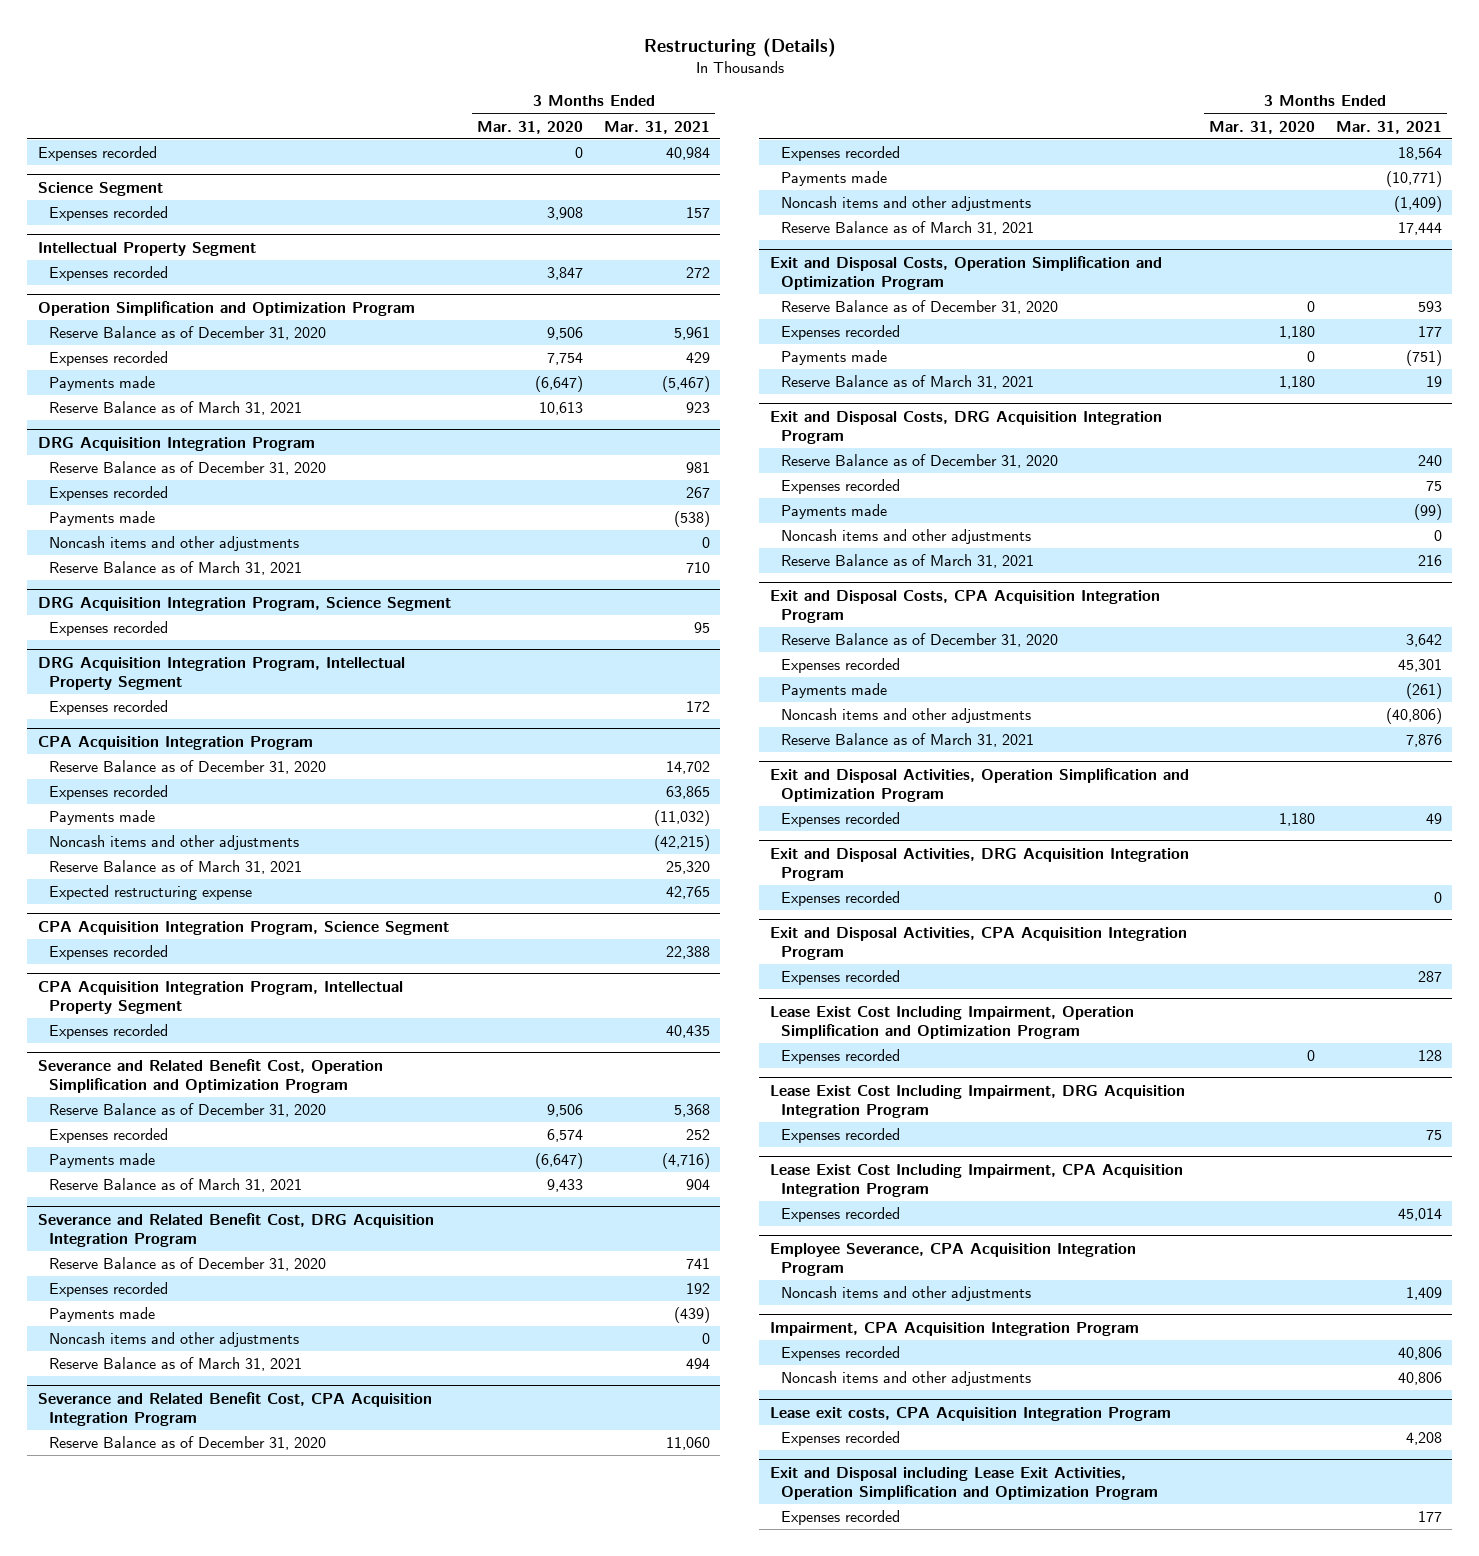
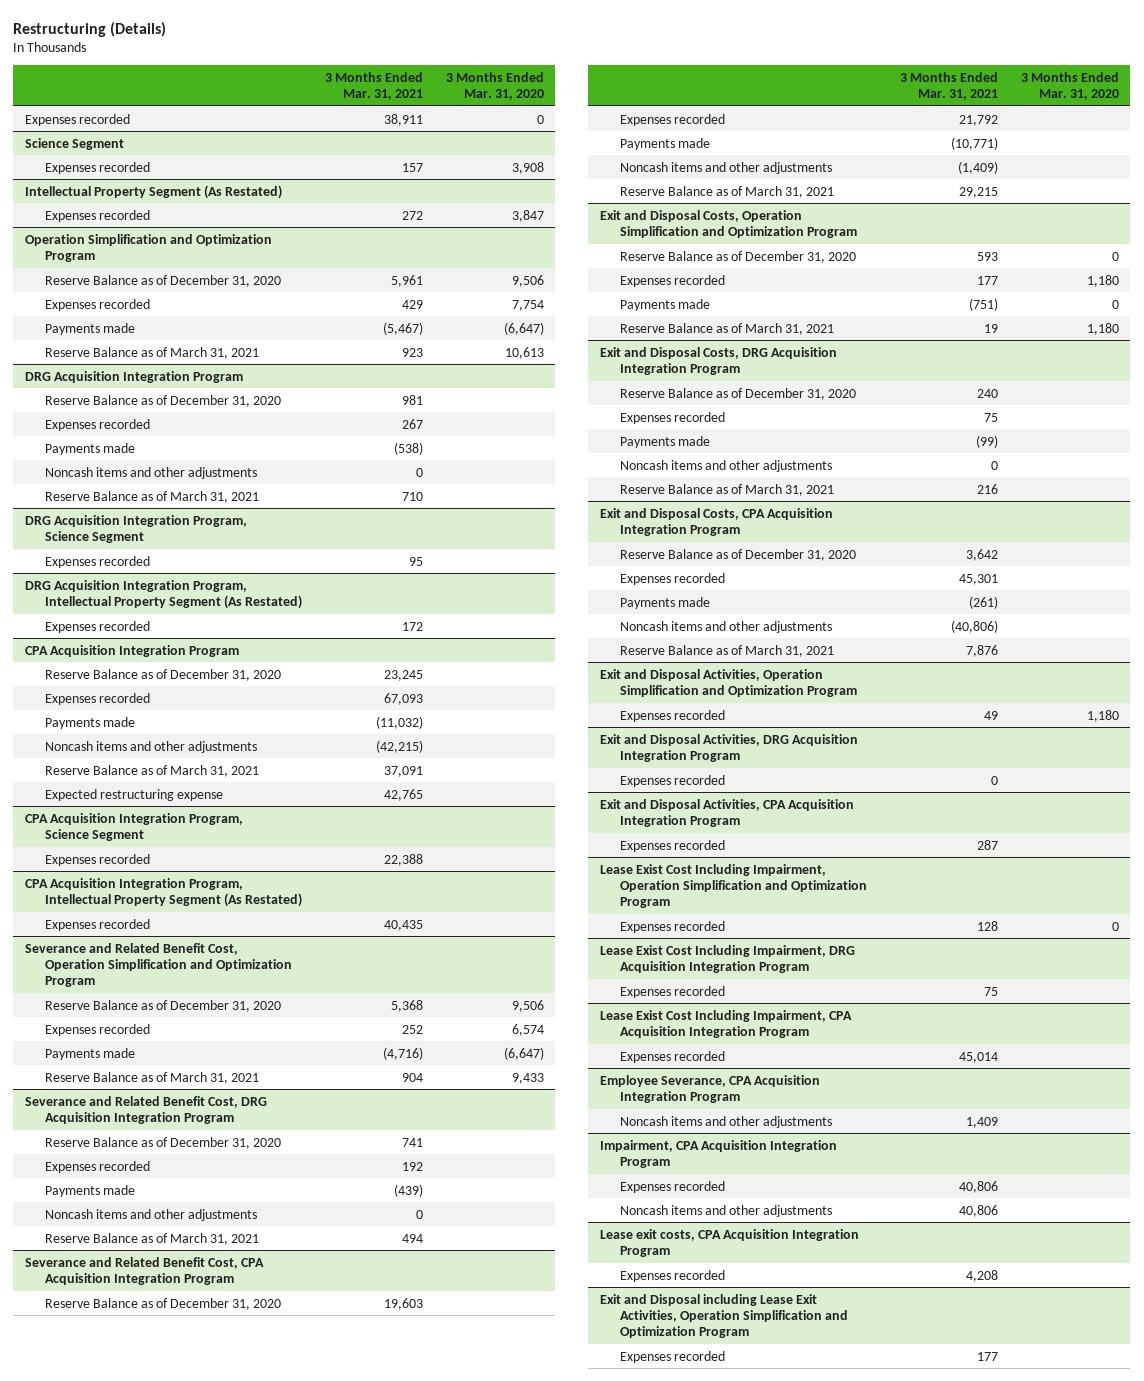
[665,147,710,161] 40,984 -> [383,113,423,126] 38,911
[37,241,256,256] Intellectual Property Segment -> [24,184,282,199] Intellectual Property Segment (As Restated)
[37,656,405,690] DRG Acquisition Integration Program, Intellectual Property Segment -> [24,579,302,609] DRG Acquisition Integration Program, Intellectual Property Segment (As Restated)
[665,761,710,775] 14,702 -> [383,669,423,681] 23,245
[665,786,710,800] 63,865 -> [383,692,423,705] 67,093
[665,861,710,875] 25,320 -> [383,765,423,777] 37,091
[37,980,403,1014] CPA Acquisition Integration Program, Intellectual Property Segment -> [24,877,302,907] CPA Acquisition Integration Program, Intellectual Property Segment (As Restated)
[665,1437,710,1451] 11,060 -> [383,1297,423,1310] 19,603
[1397,147,1442,161] 18,564 -> [959,114,999,126] 21,792
[1397,222,1442,236] 17,444 -> [959,186,999,198] 29,215

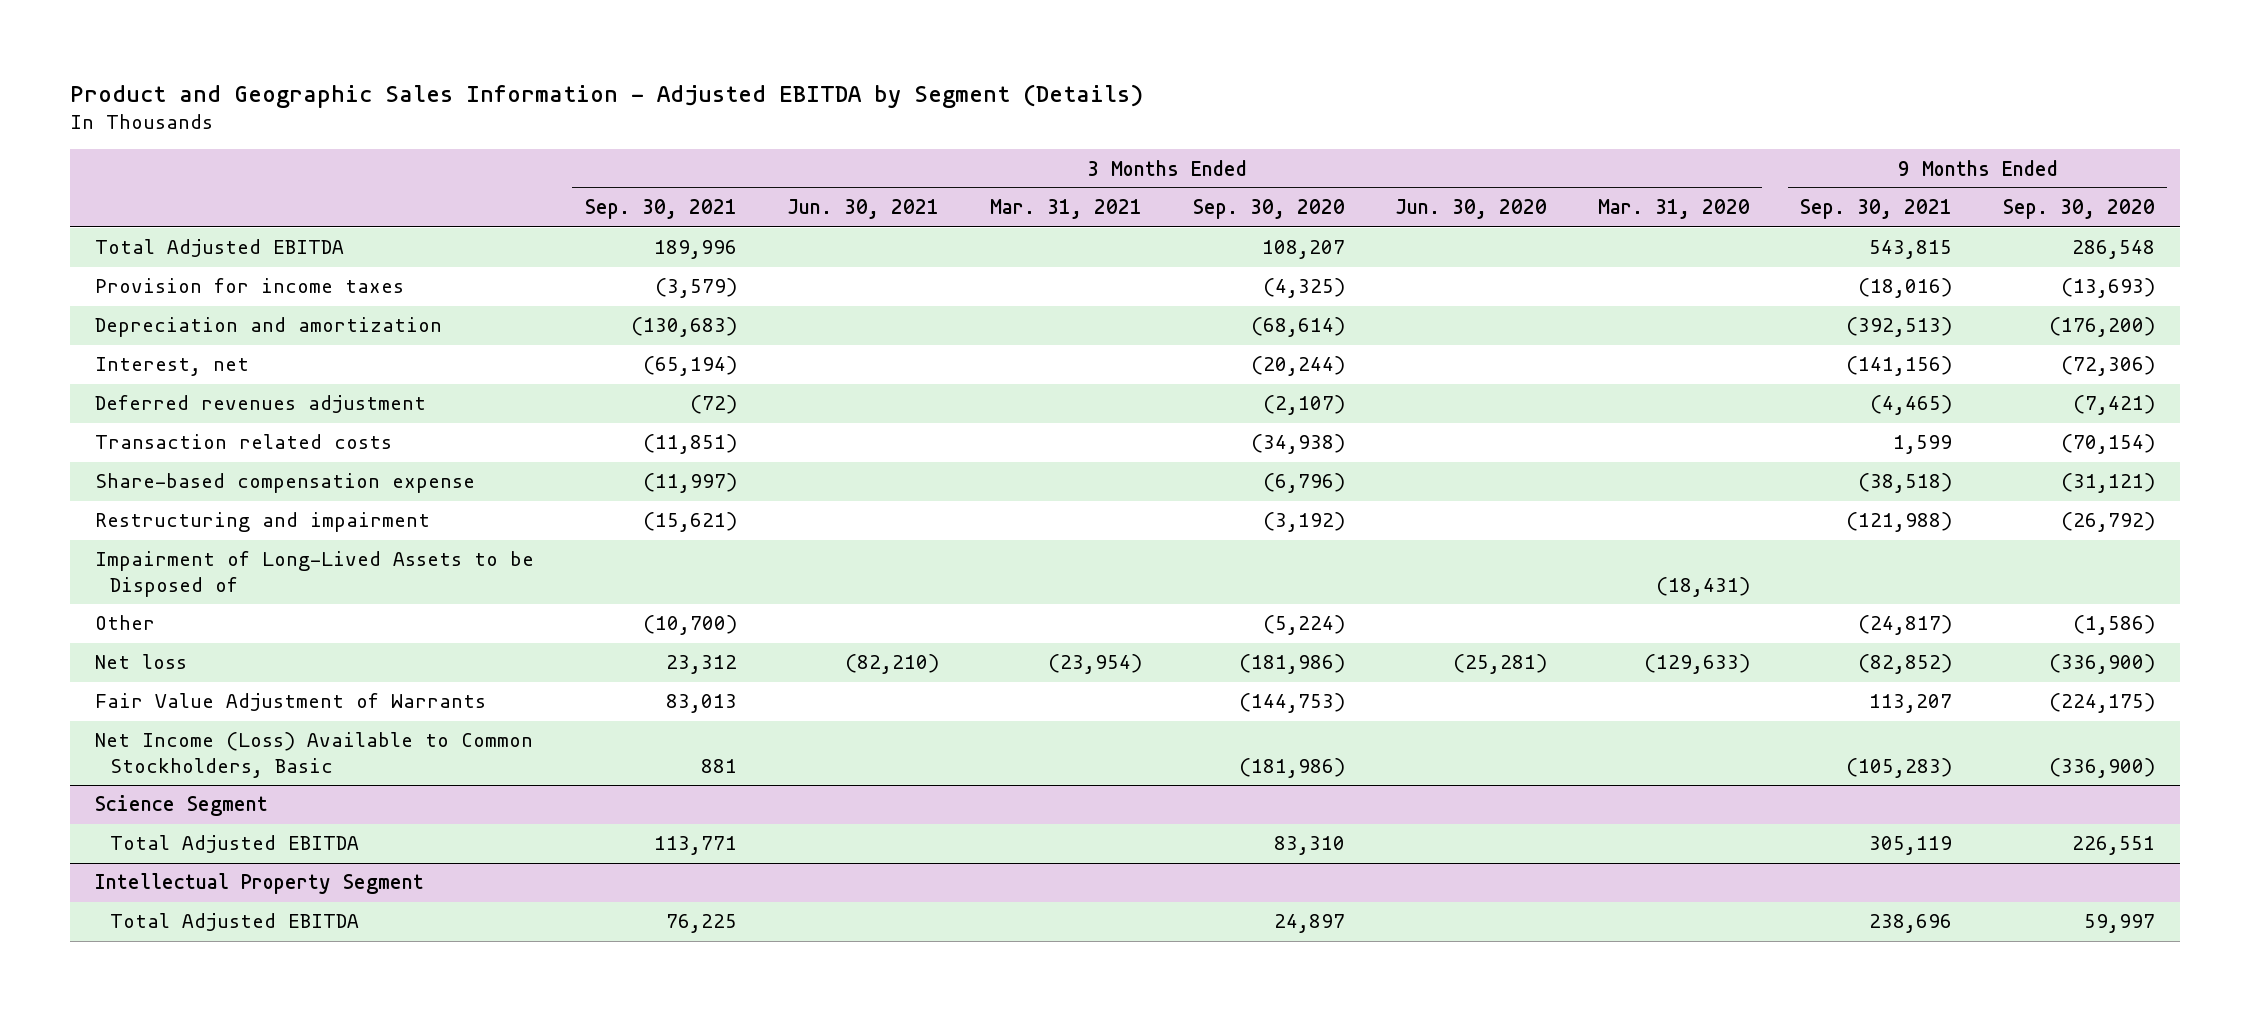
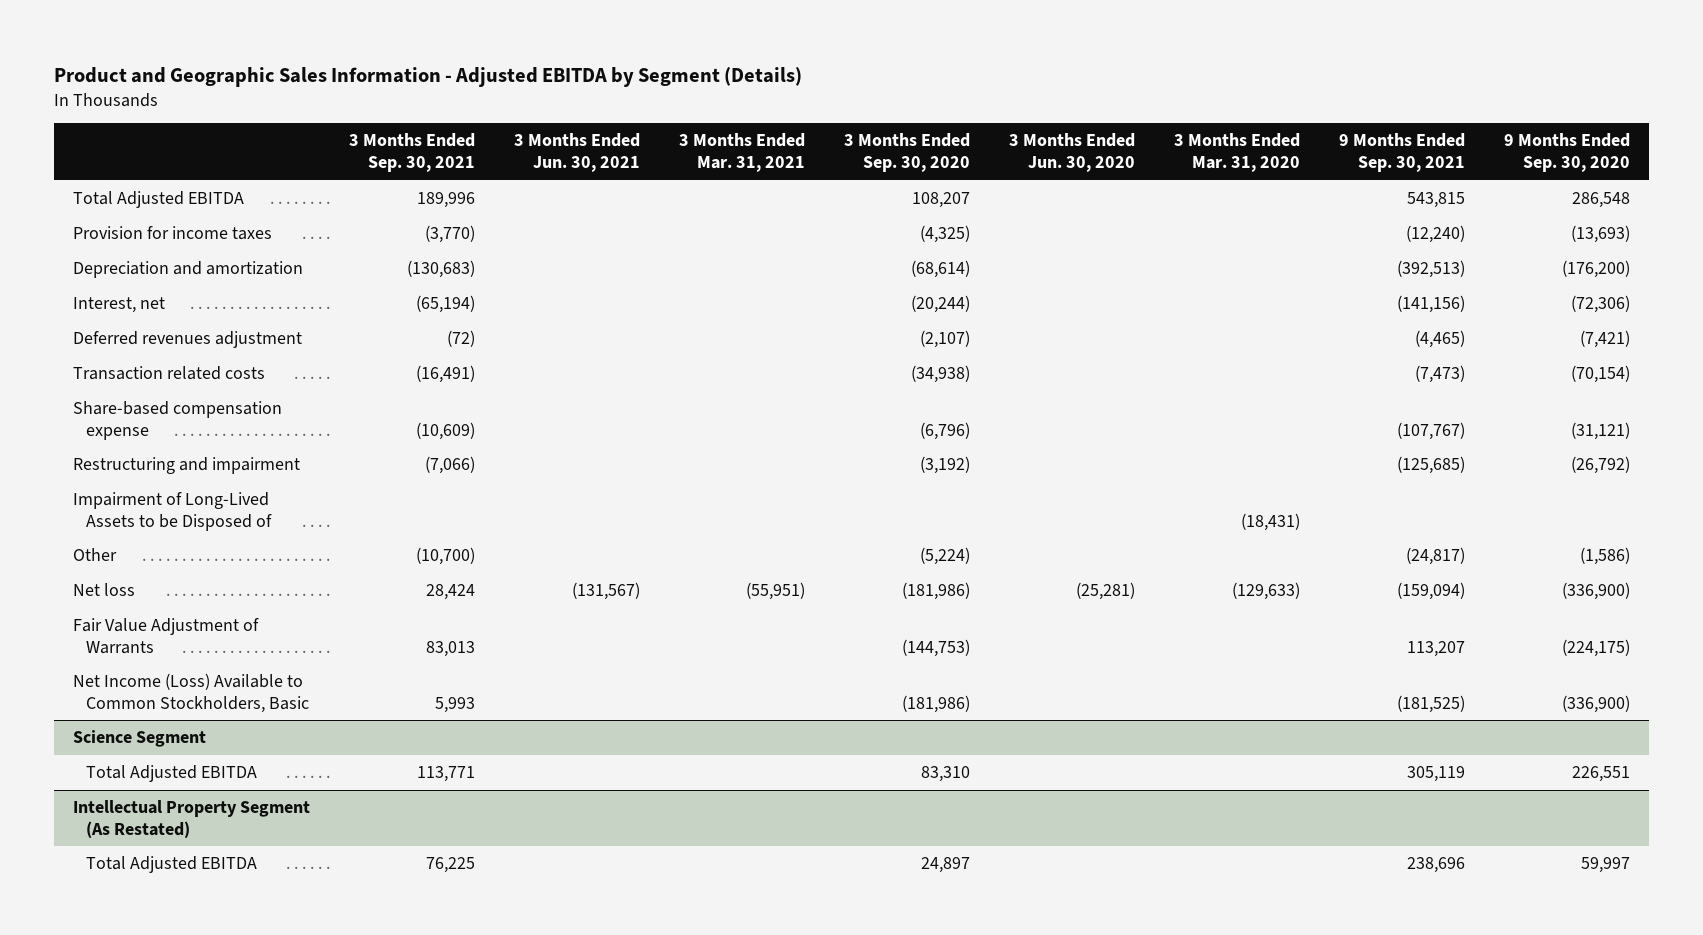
[654,278,737,299] (3,579) -> [425,225,476,244] (3,770)
[1858,278,1953,299] (18,016) -> [1405,225,1465,244] (12,240)
[642,434,737,455] (11,851) -> [416,365,476,384] (16,491)
[1893,435,1953,455] 1,599 -> [1414,365,1465,384] (7,473)
[642,473,737,494] (11,997) -> [416,421,476,440] (10,609)
[1858,473,1953,494] (38,518) -> [1396,421,1465,440] (107,767)
[642,512,737,533] (15,621) -> [425,456,476,475] (7,066)
[1846,512,1953,533] (121,988) -> [1396,456,1465,475] (125,685)
[665,655,737,675] 23,312 -> [426,584,476,601] 28,424
[845,654,940,675] (82,210) -> [572,582,641,601] (131,567)
[1047,654,1142,675] (23,954) -> [746,582,806,601] (55,951)
[1858,654,1953,675] (82,852) -> [1396,582,1465,601] (159,094)
[700,758,737,773] 881 -> [435,696,476,713] 5,993
[1846,757,1953,778] (105,283) -> [1396,694,1465,713] (181,525)
[95,873,425,895] Intellectual Property Segment -> [73,800,311,838] Intellectual Property Segment (As Restated)

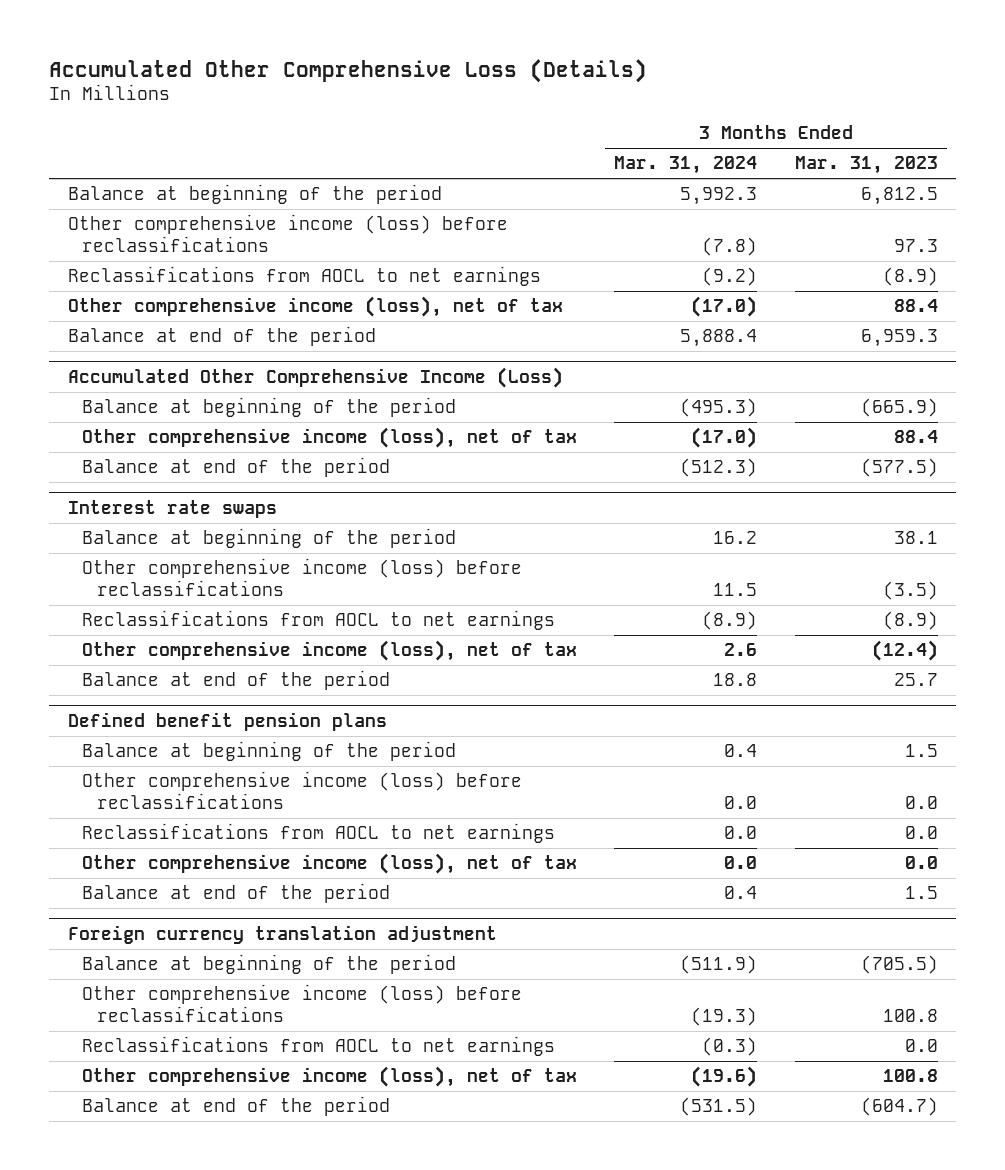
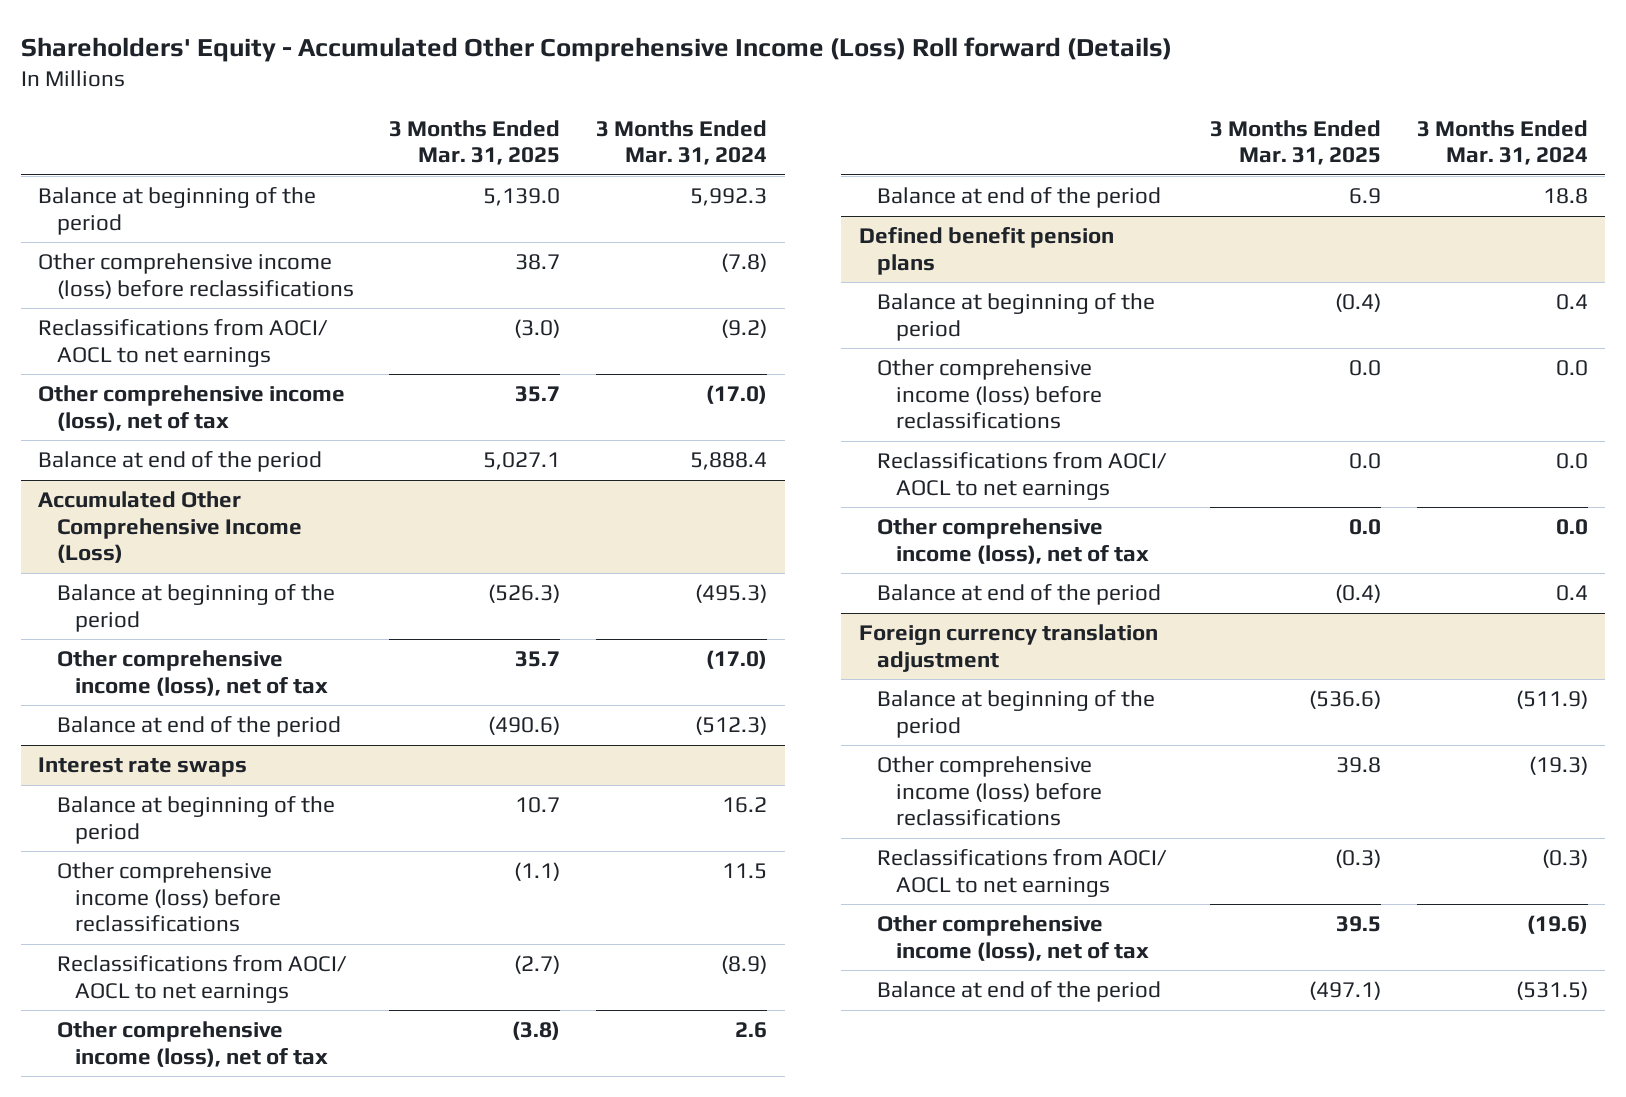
[49,58,648,83] Accumulated Other Comprehensive Loss (Details) -> [20,36,1172,62] Shareholders' Equity - Accumulated Other Comprehensive Income (Loss) Roll forward (Details)
[794,156,938,175] Mar. 31, 2023 -> none
none -> [389,119,561,166] 3 Months Ended Mar. 31, 2025
[67,266,541,287] Reclassifications from AOCL to net earnings -> [38,319,329,367] Reclassifications from AOCI/ AOCL to net earnings
[82,610,556,631] Reclassifications from AOCL to net earnings -> [56,955,347,1003] Reclassifications from AOCI/ AOCL to net earnings
[82,823,556,844] Reclassifications from AOCL to net earnings -> [877,452,1168,500] Reclassifications from AOCI/ AOCL to net earnings
[82,1036,556,1057] Reclassifications from AOCL to net earnings -> [877,849,1168,897] Reclassifications from AOCI/ AOCL to net earnings

